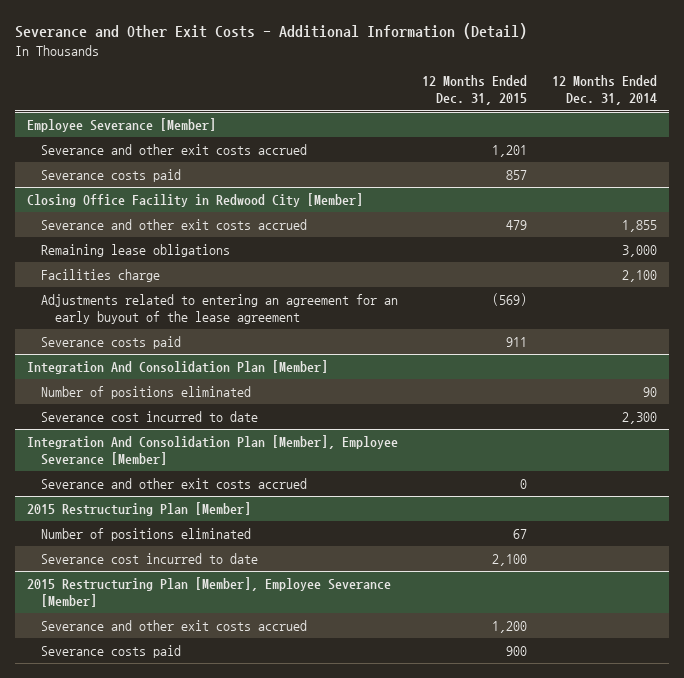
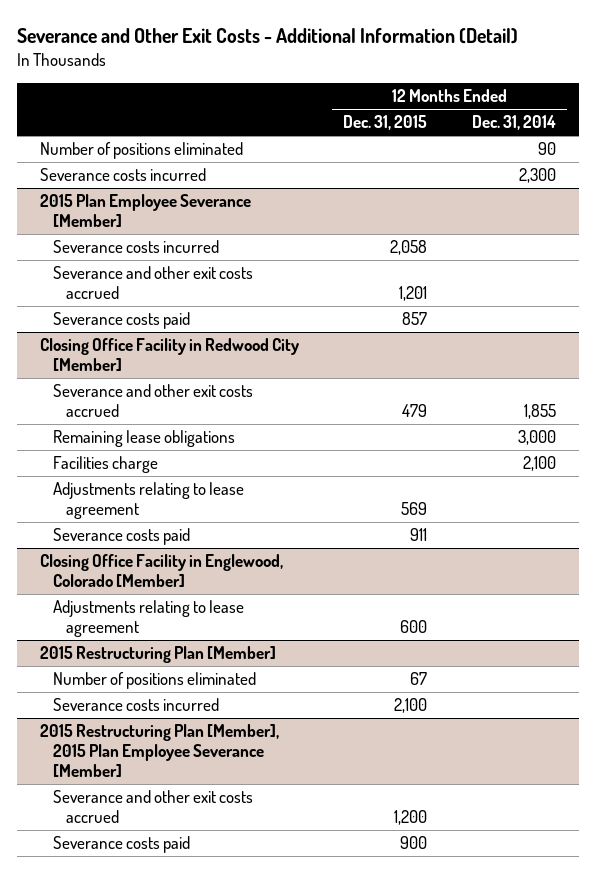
none -> [39,142,243,160] Number of positions eliminated
none -> [39,168,206,182] Severance costs incurred
[26,117,216,132] Employee Severance [Member] -> [39,194,251,228] 2015 Plan Employee Severance [Member]
none -> [52,240,219,254] Severance costs incurred
[40,293,398,325] Adjustments related to entering an agreement for an early buyout of the lease agreement -> none
none -> [52,482,244,520] Adjustments relating to lease agreement
[26,359,328,374] Integration And Consolidation Plan [Member] -> none
[40,385,251,399] Number of positions eliminated -> none
[40,410,258,422] Severance cost incurred to date -> none
[26,434,398,466] Integration And Consolidation Plan [Member], Employee Severance [Member] -> none
[40,477,307,489] Severance and other exit costs accrued -> none
none -> [39,554,283,588] Closing Office Facility in Englewood, Colorado [Member]
none -> [52,600,244,638] Adjustments relating to lease agreement
[40,552,258,564] Severance cost incurred to date -> [52,698,219,712] Severance costs incurred
[26,576,391,608] 2015 Restructuring Plan [Member], Employee Severance [Member] -> [39,724,279,777] 2015 Restructuring Plan [Member], 2015 Plan Employee Severance [Member]

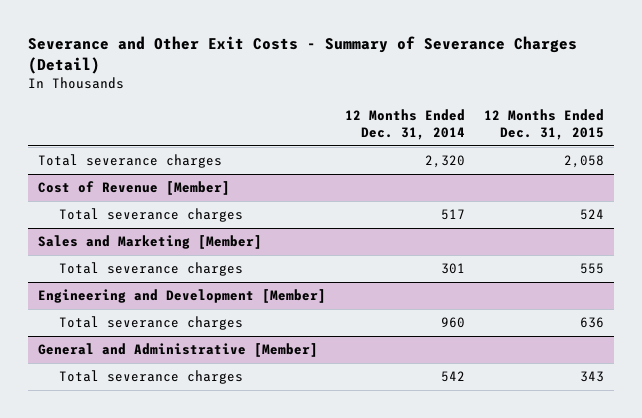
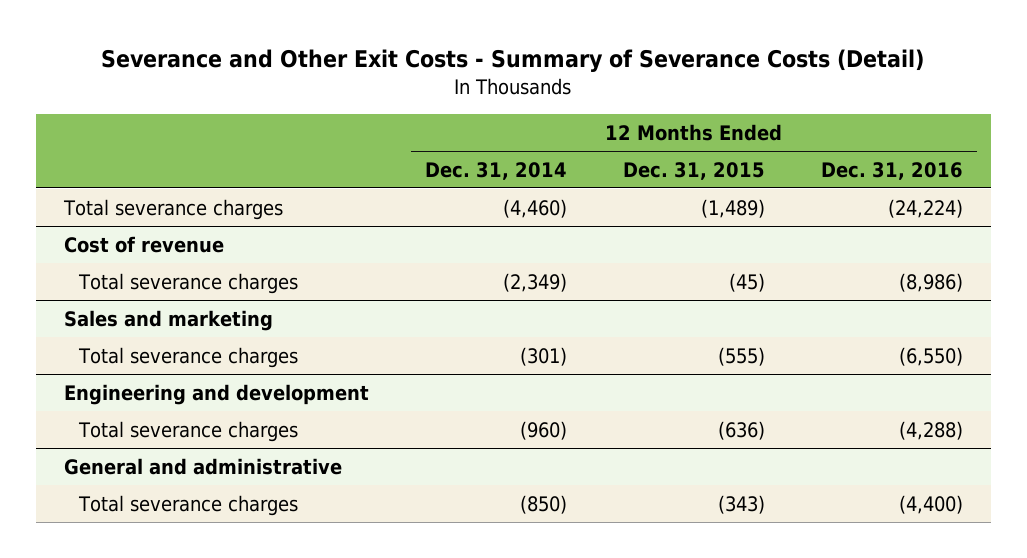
[28,35,578,74] Severance and Other Exit Costs - Summary of Severance Charges (Detail) -> [101,49,925,73] Severance and Other Exit Costs - Summary of Severance Costs (Detail)
none -> [820,161,963,180] Dec. 31, 2016
[424,155,465,169] 2,320 -> [502,198,567,218] (4,460)
[563,155,604,169] 2,058 -> [700,198,765,218] (1,489)
[37,181,230,196] Cost of Revenue [Member] -> [63,235,224,253] Cost of revenue
[440,209,465,221] 517 -> [502,272,567,292] (2,349)
[579,209,604,221] 524 -> [728,272,765,292] (45)
[37,235,262,250] Sales and Marketing [Member] -> [63,309,273,331] Sales and marketing
[440,263,465,275] 301 -> [519,346,567,366] (301)
[579,263,604,275] 555 -> [717,346,765,366] (555)
[37,289,326,304] Engineering and Development [Member] -> [63,383,369,405] Engineering and development
[440,317,465,329] 960 -> [519,420,567,440] (960)
[579,317,604,329] 636 -> [717,420,765,440] (636)
[37,343,318,358] General and Administrative [Member] -> [63,457,342,475] General and administrative
[440,371,465,383] 542 -> [519,494,567,514] (850)
[579,371,604,383] 343 -> [717,494,765,514] (343)

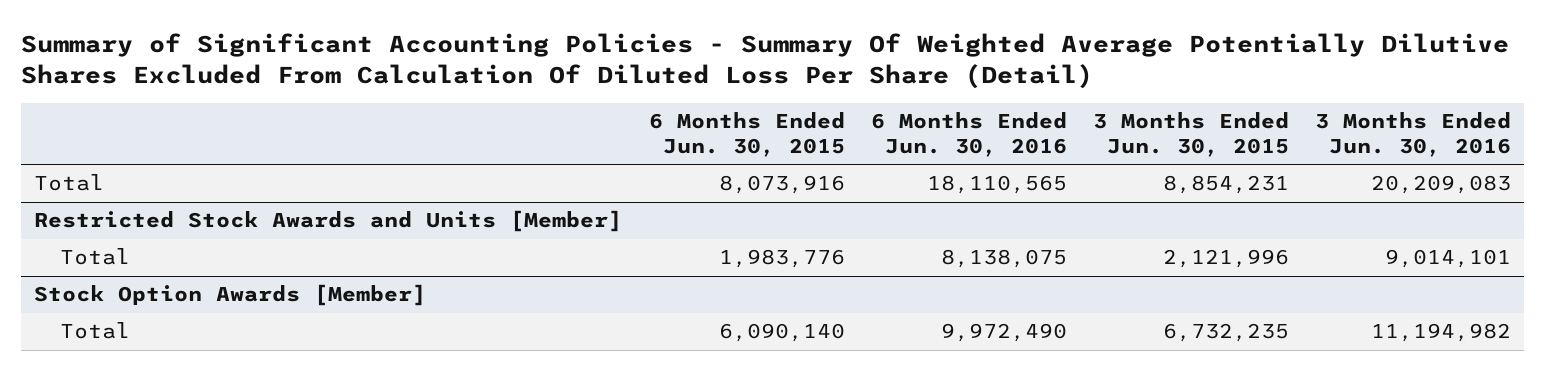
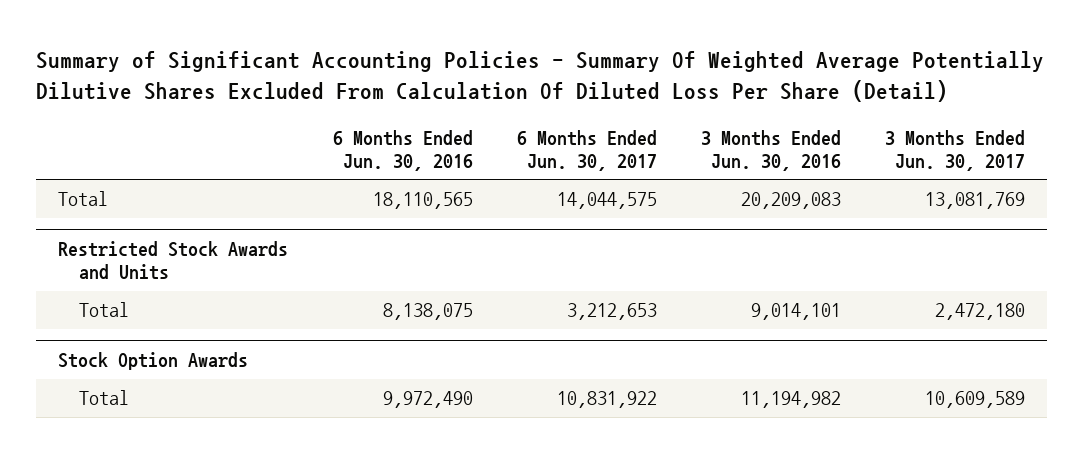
[648,111,845,157] 6 Months Ended Jun. 30, 2015 -> none
[1092,111,1289,157] 3 Months Ended Jun. 30, 2015 -> none
none -> [516,129,657,171] 6 Months Ended Jun. 30, 2017
none -> [885,129,1026,171] 3 Months Ended Jun. 30, 2017
[34,210,623,233] Restricted Stock Awards and Units [Member] -> [58,240,289,280] Restricted Stock Awards and Units
[34,284,427,307] Stock Option Awards [Member] -> [58,351,249,370] Stock Option Awards

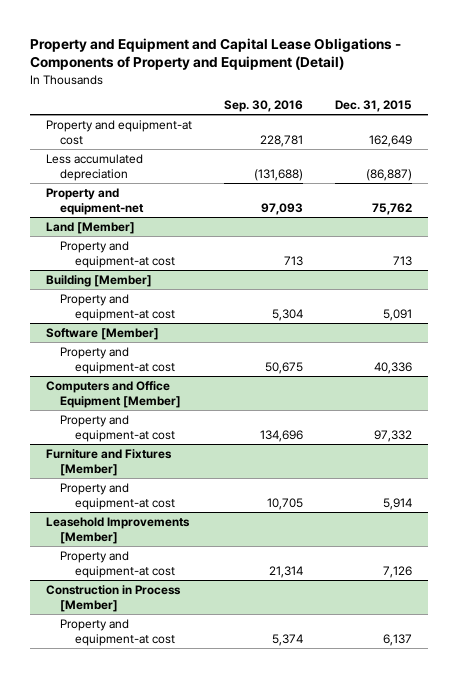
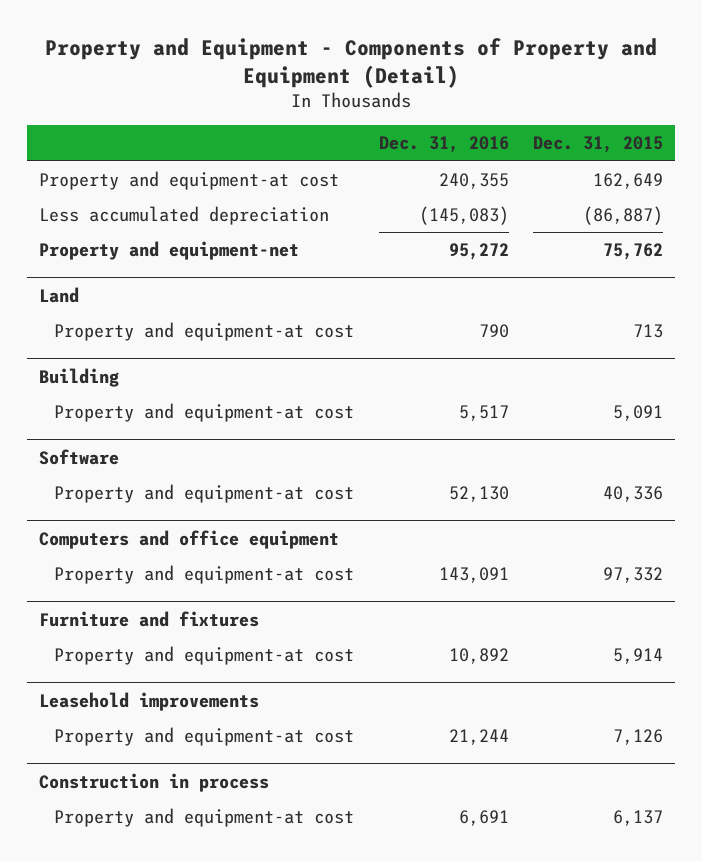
[29,37,401,71] Property and Equipment and Capital Lease Obligations - Components of Property and Equipment (Detail) -> [44,37,657,88] Property and Equipment - Components of Property and Equipment (Detail)
[223,100,303,113] Sep. 30, 2016 -> none
none -> [378,136,509,154] Dec. 31, 2016
[45,221,135,234] Land [Member] -> [38,286,79,303] Land
[45,274,152,287] Building [Member] -> [38,367,119,387] Building
[45,327,159,340] Software [Member] -> [38,448,119,465] Software
[45,380,182,409] Computers and Office Equipment [Member] -> [38,529,339,549] Computers and office equipment
[45,448,172,477] Furniture and Fixtures [Member] -> [38,610,259,627] Furniture and fixtures
[45,516,190,545] Leasehold Improvements [Member] -> [38,691,259,711] Leasehold improvements
[45,584,181,613] Construction in Process [Member] -> [38,772,269,792] Construction in process

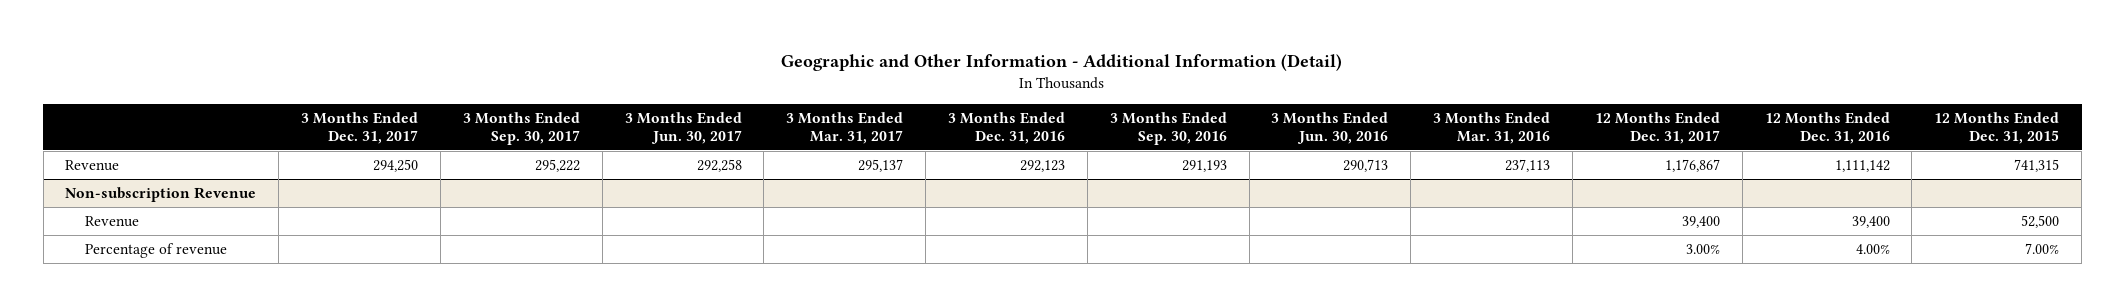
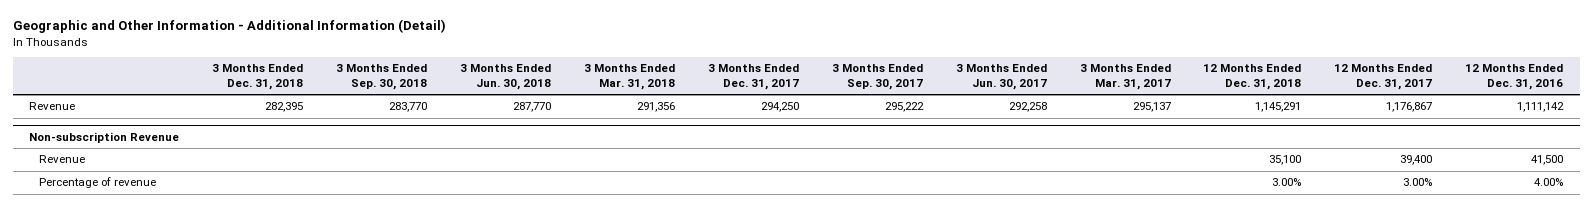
[947,111,1065,144] 3 Months Ended Dec. 31, 2016 -> none
[1109,111,1227,145] 3 Months Ended Sep. 30, 2016 -> none
[1271,111,1389,144] 3 Months Ended Jun. 30, 2016 -> none
[1433,111,1551,144] 3 Months Ended Mar. 31, 2016 -> none
[1934,111,2060,144] 12 Months Ended Dec. 31, 2015 -> none
none -> [212,64,304,90] 3 Months Ended Dec. 31, 2018
none -> [336,64,428,90] 3 Months Ended Sep. 30, 2018
none -> [459,64,551,90] 3 Months Ended Jun. 30, 2018
none -> [583,64,675,90] 3 Months Ended Mar. 31, 2018
none -> [1203,64,1302,90] 12 Months Ended Dec. 31, 2018
[1851,216,1890,229] 39,400 -> [1531,155,1564,166] 41,500

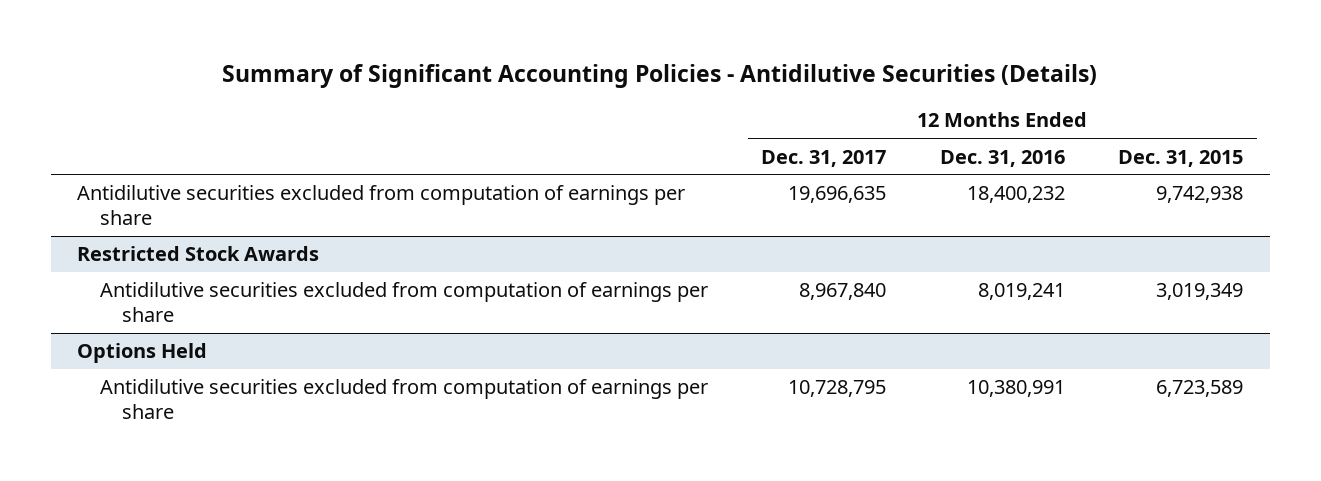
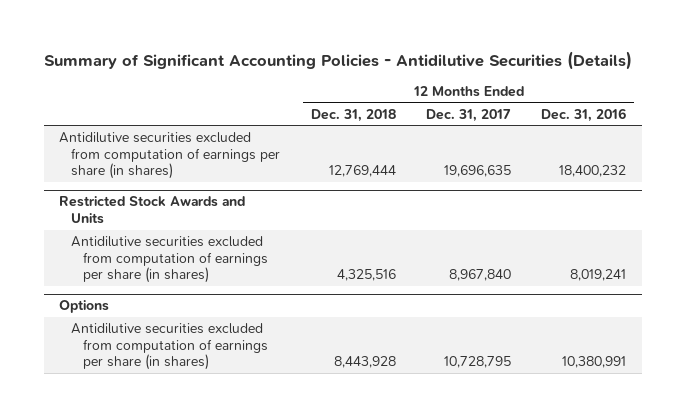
[1118,149,1244,167] Dec. 31, 2015 -> none
none -> [310,108,396,122] Dec. 31, 2018
[77,185,686,225] Antidilutive securities excluded from computation of earnings per share -> [58,132,281,180] Antidilutive securities excluded from computation of earnings per share (in shares)
[77,246,320,262] Restricted Stock Awards -> [58,196,245,225] Restricted Stock Awards and Units
[99,282,708,322] Antidilutive securities excluded from computation of earnings per share -> [71,236,269,284] Antidilutive securities excluded from computation of earnings per share (in shares)
[77,343,208,364] Options Held -> [58,300,109,314] Options
[99,379,708,419] Antidilutive securities excluded from computation of earnings per share -> [71,323,269,371] Antidilutive securities excluded from computation of earnings per share (in shares)

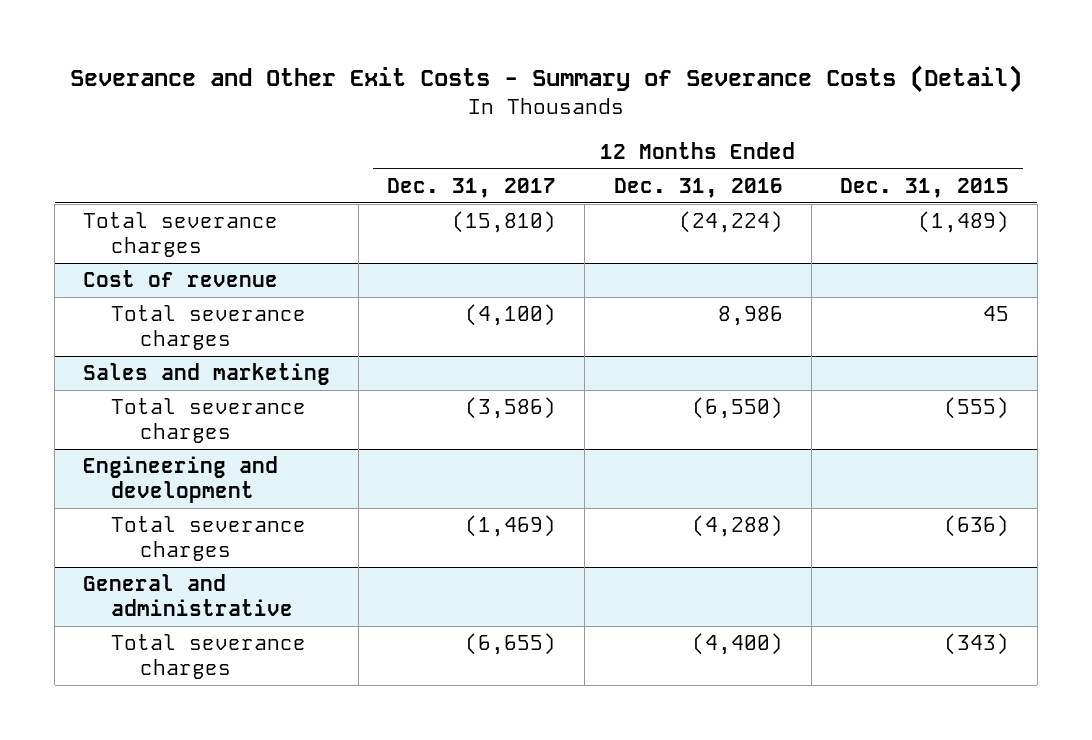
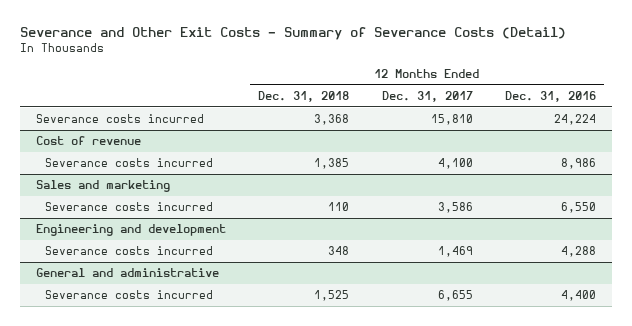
[839,177,1009,198] Dec. 31, 2015 -> none
none -> [258,90,350,102] Dec. 31, 2018
[83,212,279,257] Total severance charges -> none
none -> [36,114,205,124] Severance costs incurred
[111,305,307,350] Total severance charges -> none
none -> [44,158,213,168] Severance costs incurred
[111,398,307,443] Total severance charges -> none
none -> [44,202,213,212] Severance costs incurred
[111,516,307,561] Total severance charges -> none
none -> [44,246,213,256] Severance costs incurred
[111,634,307,679] Total severance charges -> none
none -> [44,290,213,300] Severance costs incurred

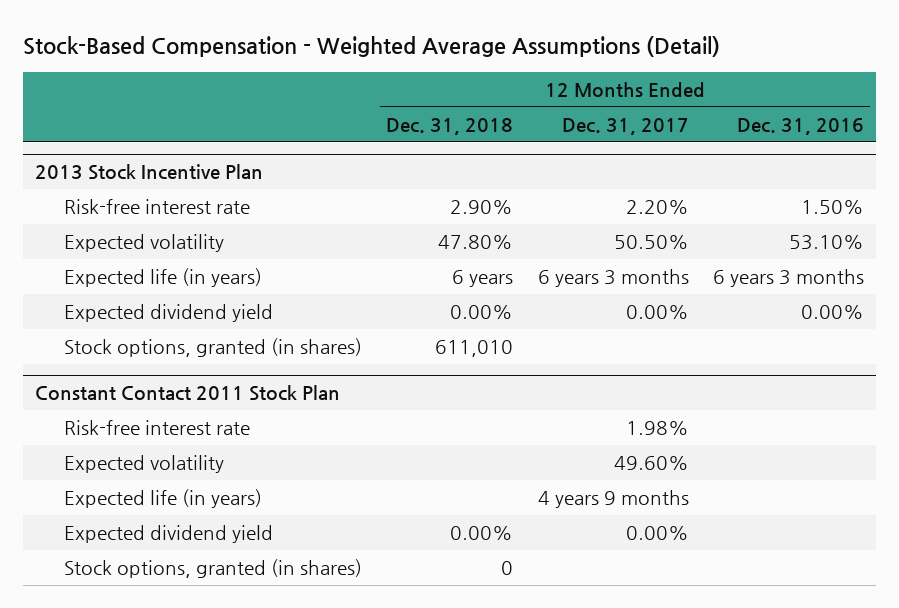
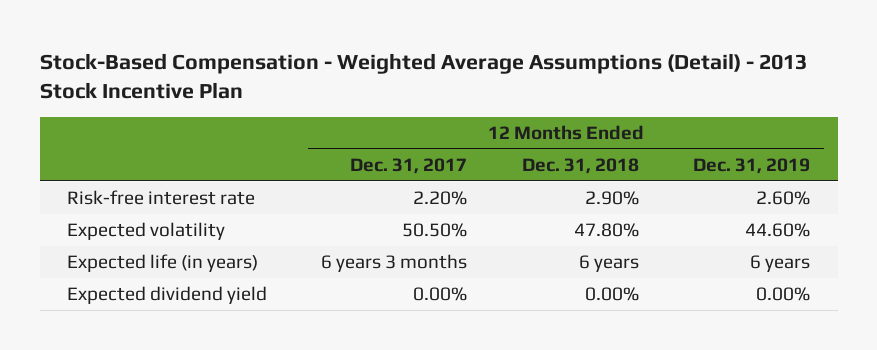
[22,35,720,57] Stock-Based Compensation - Weighted Average Assumptions (Detail) -> [39,52,807,100] Stock-Based Compensation - Weighted Average Assumptions (Detail) - 2013 Stock Incentive Plan
[736,118,864,136] Dec. 31, 2016 -> none
none -> [693,158,811,175] Dec. 31, 2019
[35,164,264,181] 2013 Stock Incentive Plan -> none
[63,338,362,358] Stock options, granted (in shares) -> none
[35,385,341,402] Constant Contact 2011 Stock Plan -> none
[63,420,250,436] Risk-free interest rate -> none
[63,455,224,474] Expected volatility -> none
[63,489,262,509] Expected life (in years) -> none
[63,525,273,544] Expected dividend yield -> none
[63,559,362,579] Stock options, granted (in shares) -> none

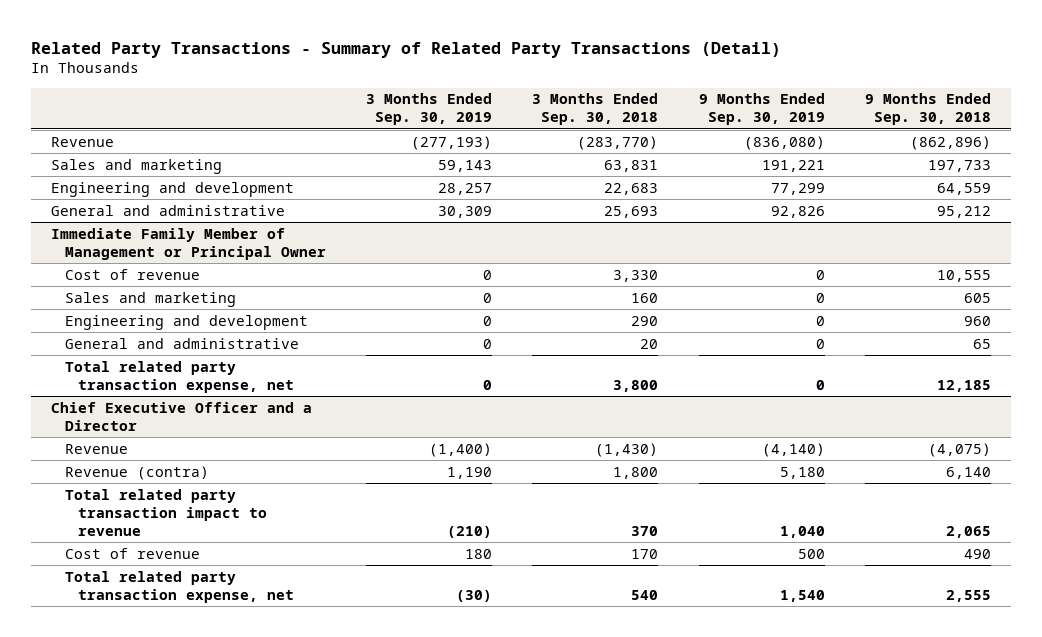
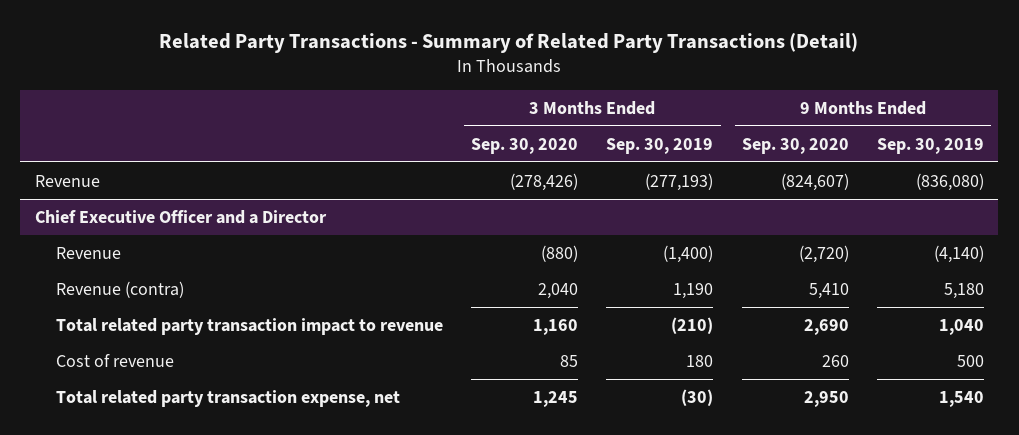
[532,93,659,126] 3 Months Ended Sep. 30, 2018 -> none
[865,93,992,126] 9 Months Ended Sep. 30, 2018 -> none
none -> [471,137,579,154] Sep. 30, 2020
none -> [741,137,849,154] Sep. 30, 2020
[51,158,223,174] Sales and marketing -> none
[51,181,295,197] Engineering and development -> none
[51,204,286,216] General and administrative -> none
[51,227,326,260] Immediate Family Member of Management or Principal Owner -> none
[64,268,200,280] Cost of revenue -> none
[64,291,236,307] Sales and marketing -> none
[64,314,308,330] Engineering and development -> none
[64,337,299,349] General and administrative -> none
[64,360,295,393] Total related party transaction expense, net -> none

